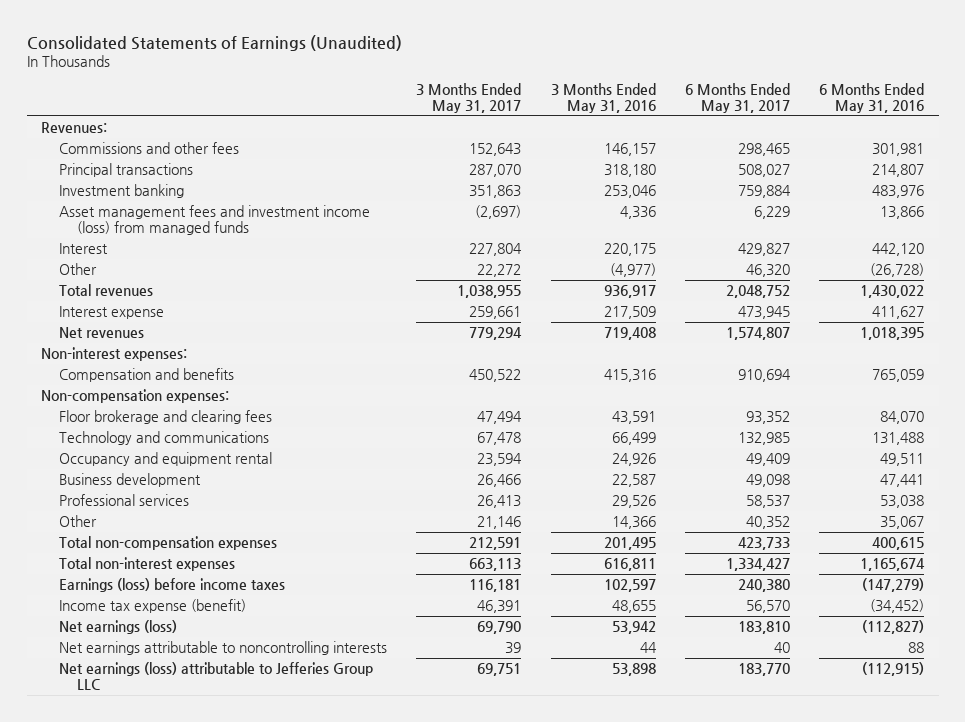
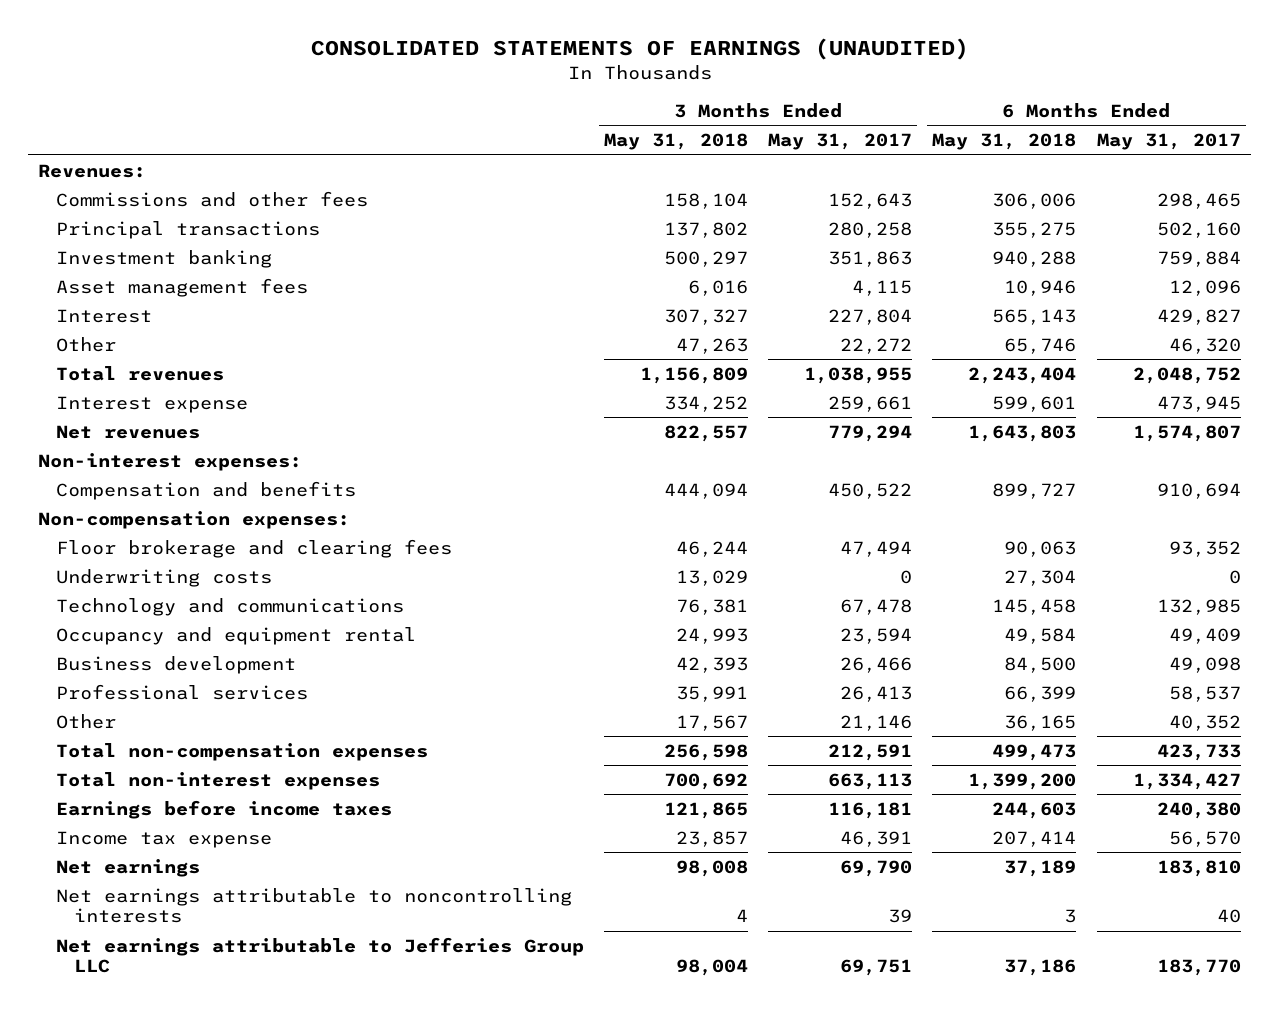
[26,34,402,51] Consolidated Statements of Earnings (Unaudited) -> [310,38,969,61] CONSOLIDATED STATEMENTS OF EARNINGS (UNAUDITED)
[550,83,656,113] 3 Months Ended May 31, 2016 -> none
[819,83,925,113] 6 Months Ended May 31, 2016 -> none
none -> [604,133,749,151] May 31, 2018
none -> [932,133,1077,151] May 31, 2018
[469,164,522,178] 287,070 -> [828,221,913,238] 280,258
[737,164,790,178] 508,027 -> [1156,221,1241,238] 502,160
[59,205,371,235] Asset management fees and investment income (loss) from managed funds -> [55,277,308,297] Asset management fees
[475,205,522,220] (2,697) -> [852,279,913,296] 4,115
[753,206,790,220] 6,229 -> [1168,279,1241,296] 12,096
none -> [55,568,272,587] Underwriting costs
[59,578,286,593] Earnings (loss) before income taxes -> [55,799,392,819] Earnings before income taxes
[59,599,247,614] Income tax expense (benefit) -> [55,830,272,848] Income tax expense
[59,620,178,635] Net earnings (loss) -> [55,858,200,877] Net earnings
[59,662,374,690] Net earnings (loss) attributable to Jefferies Group LLC -> [55,936,584,973] Net earnings attributable to Jefferies Group LLC

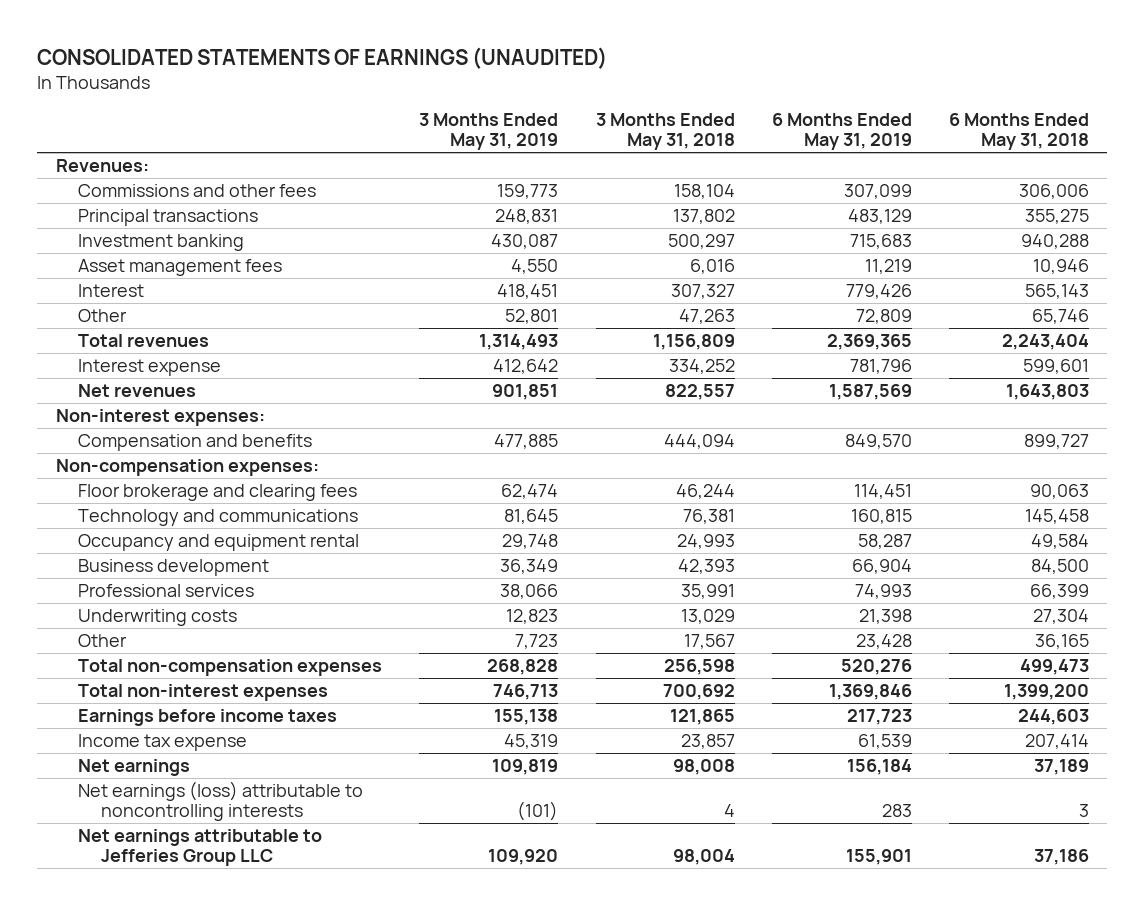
[768,133,913,151] May 31, 2017 -> none
[1096,133,1241,151] May 31, 2017 -> none
none -> [419,112,559,151] 3 Months Ended May 31, 2019
none -> [771,112,912,151] 6 Months Ended May 31, 2019
[55,568,272,587] Underwriting costs -> [78,608,238,626] Underwriting costs
[55,887,572,923] Net earnings attributable to noncontrolling interests -> [78,780,364,822] Net earnings (loss) attributable to noncontrolling interests

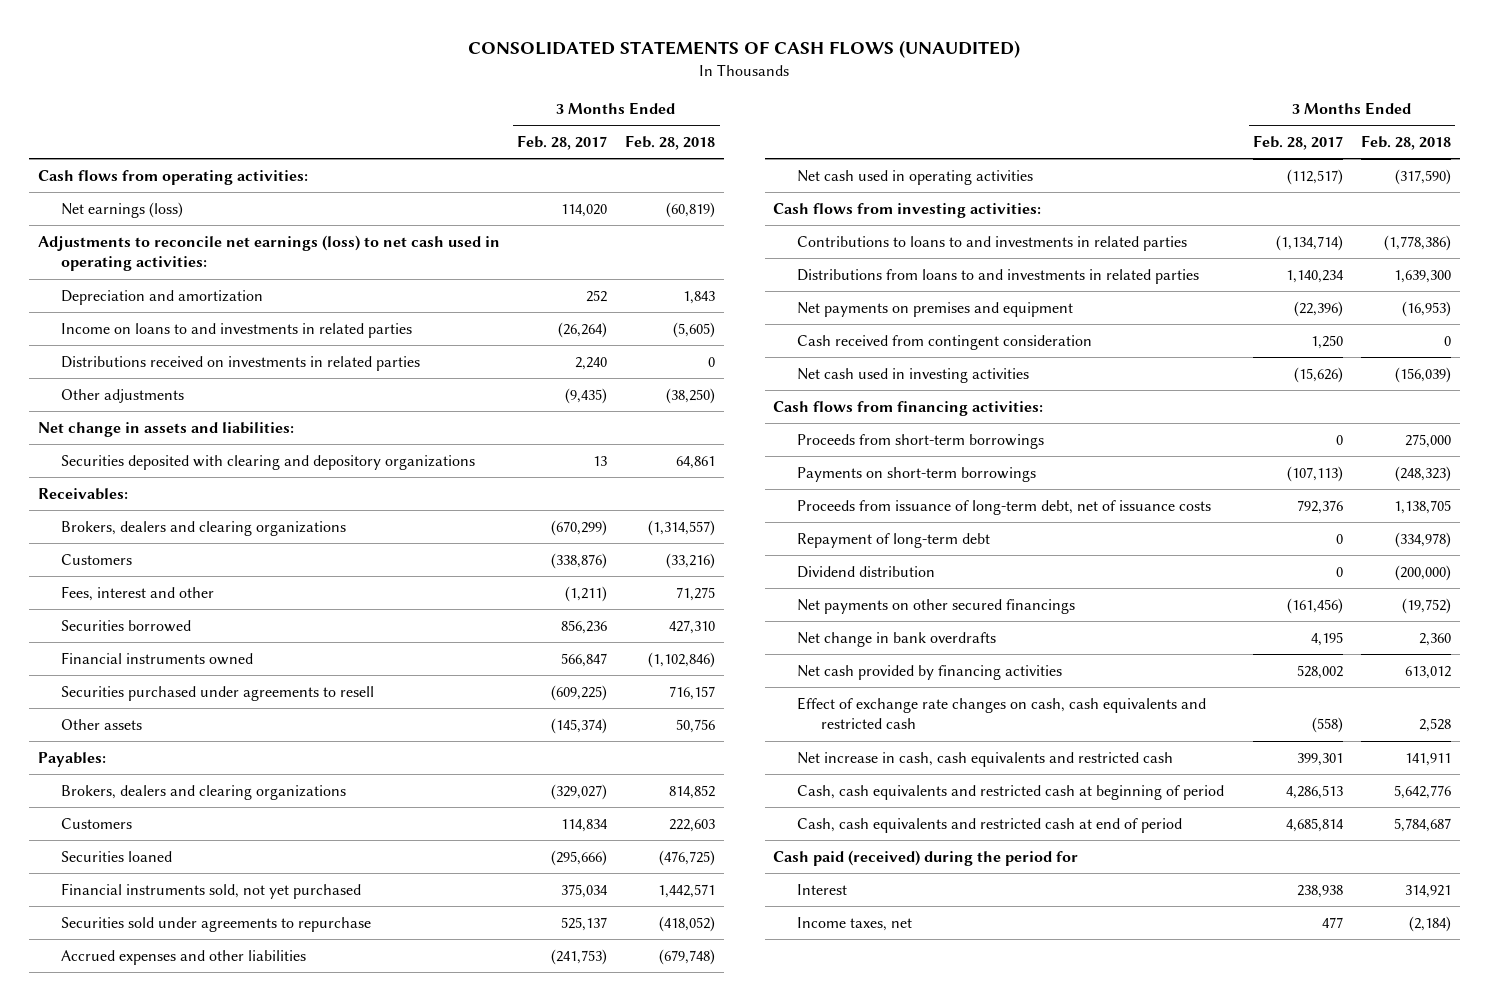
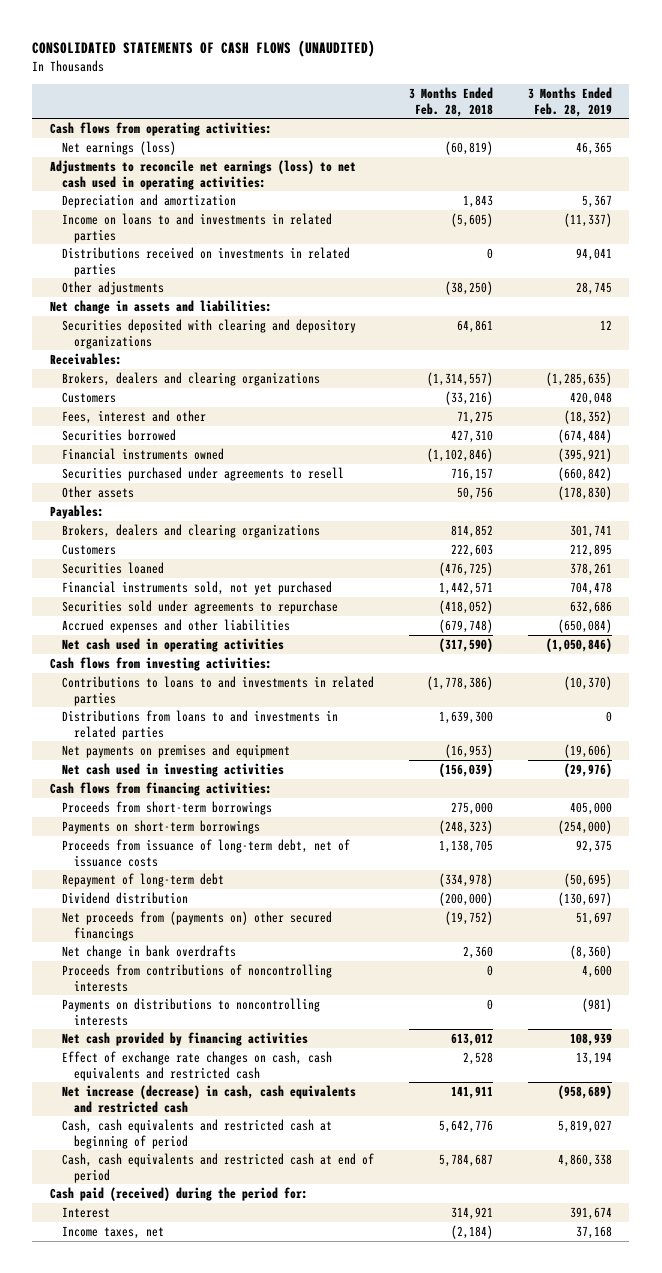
[517,135,608,151] Feb. 28, 2017 -> none
none -> [527,87,612,117] 3 Months Ended Feb. 28, 2019
[797,334,1093,350] Cash received from contingent consideration -> none
[797,598,1076,614] Net payments on other secured financings -> [61,911,332,941] Net proceeds from (payments on) other secured financings
none -> [61,964,332,992] Proceeds from contributions of noncontrolling interests
none -> [61,998,320,1026] Payments on distributions to noncontrolling interests
[797,751,1174,767] Net increase in cash, cash equivalents and restricted cash -> [61,1085,356,1113] Net increase (decrease) in cash, cash equivalents and restricted cash
[773,849,1079,866] Cash paid (received) during the period for -> [49,1187,308,1202] Cash paid (received) during the period for:

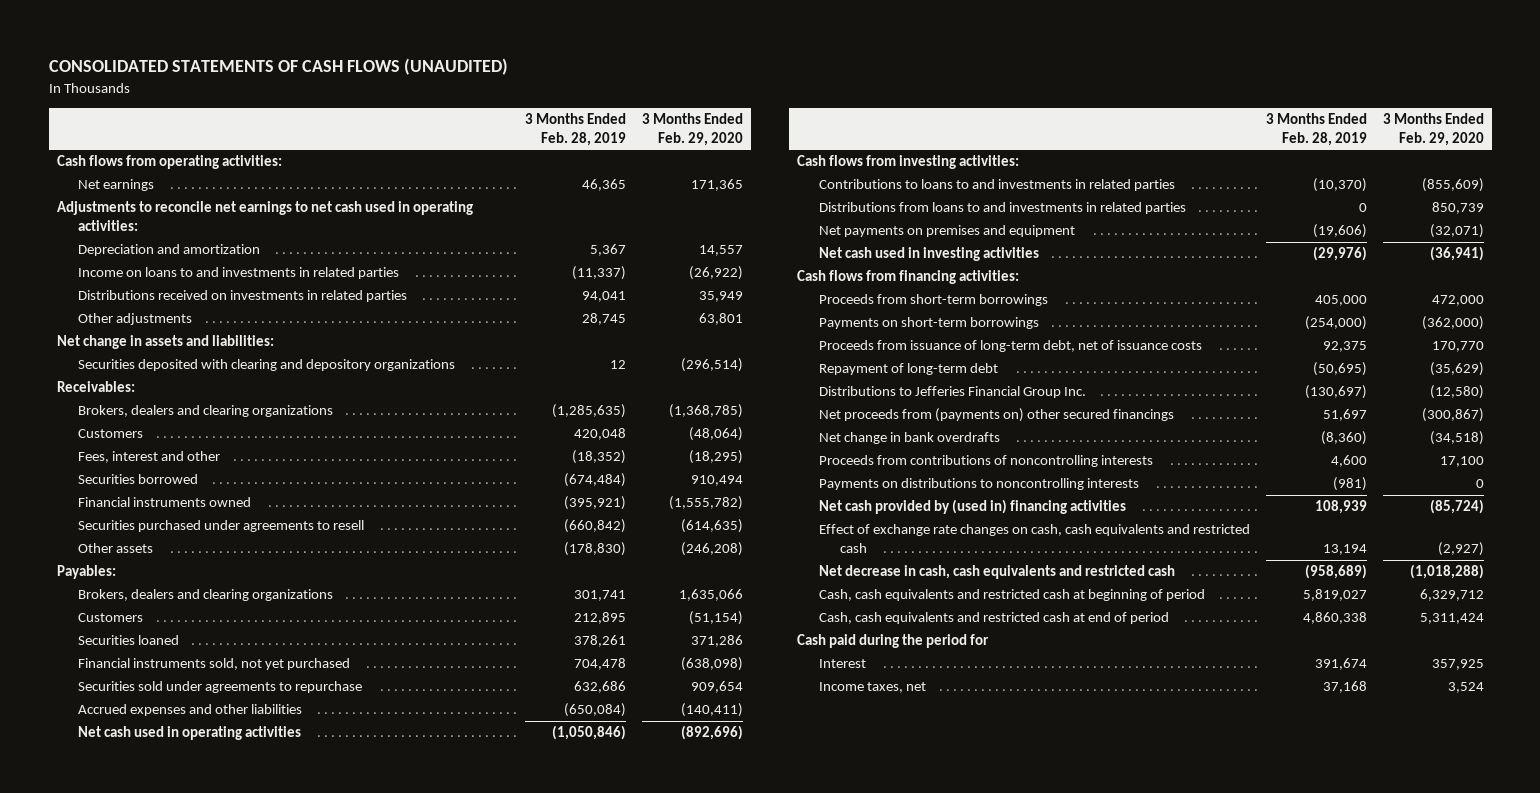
[408,87,493,117] 3 Months Ended Feb. 28, 2018 -> none
none -> [642,113,744,146] 3 Months Ended Feb. 29, 2020
[61,141,176,156] Net earnings (loss) -> [78,179,155,192] Net earnings
[49,160,356,190] Adjustments to reconcile net earnings (loss) to net cash used in operating activities: -> [56,201,473,232] Adjustments to reconcile net earnings to net cash used in operating activities:
[61,892,188,905] Dividend distribution -> [818,386,1086,399] Distributions to Jefferies Financial Group Inc.
[61,1032,308,1047] Net cash provided by financing activities -> [818,499,1126,515] Net cash provided by (used in) financing activities
[61,1085,356,1113] Net increase (decrease) in cash, cash equivalents and restricted cash -> [818,565,1175,580] Net decrease in cash, cash equivalents and restricted cash
[49,1187,308,1202] Cash paid (received) during the period for: -> [797,634,990,649] Cash paid during the period for

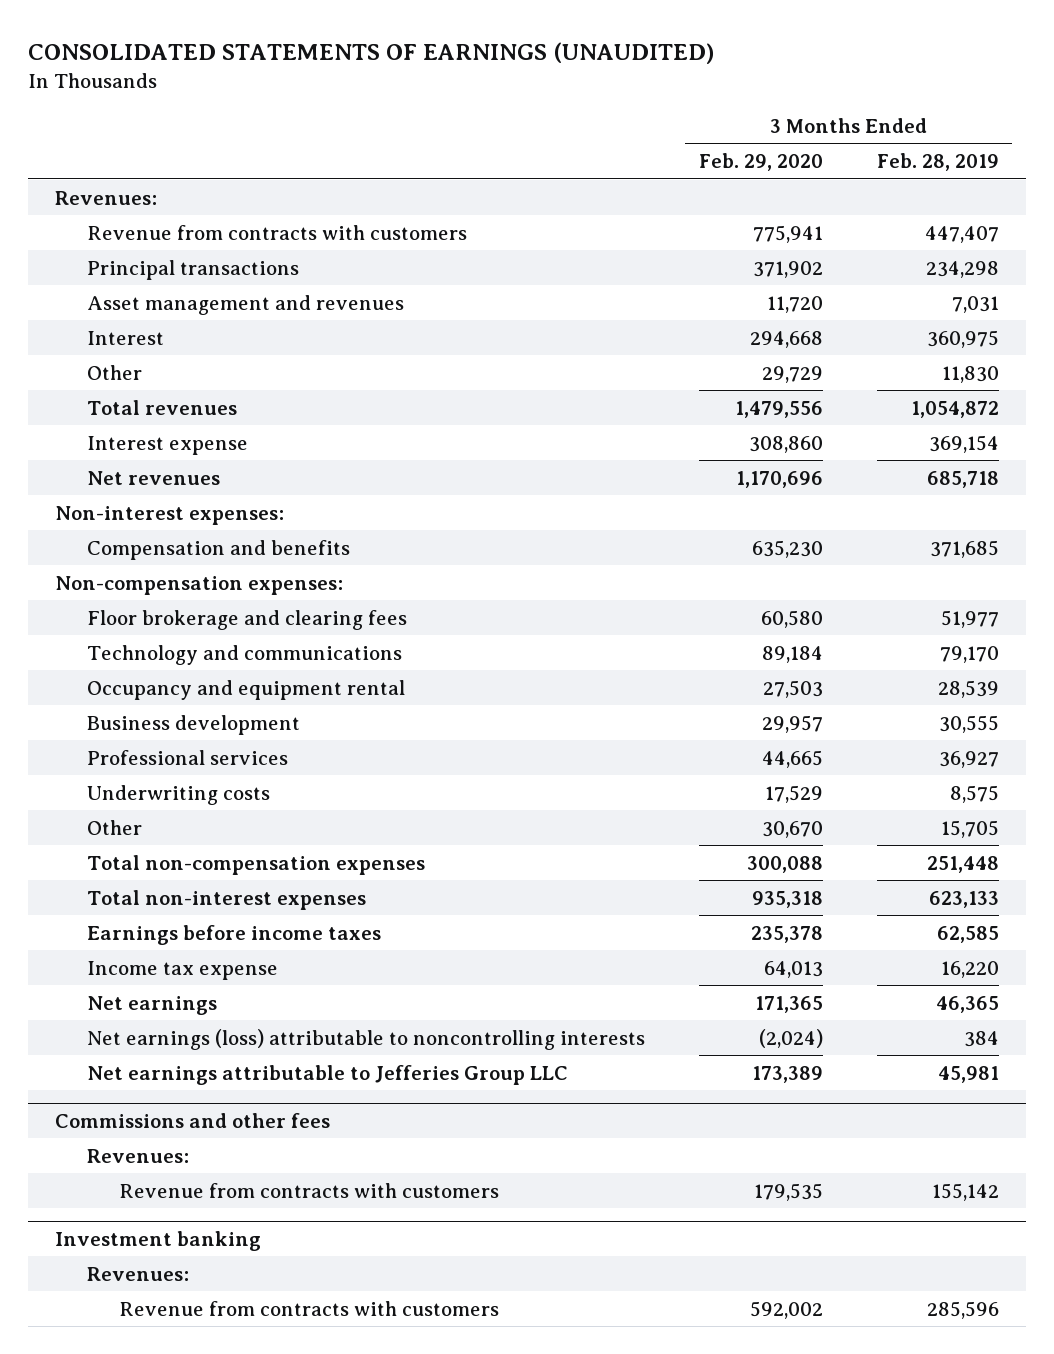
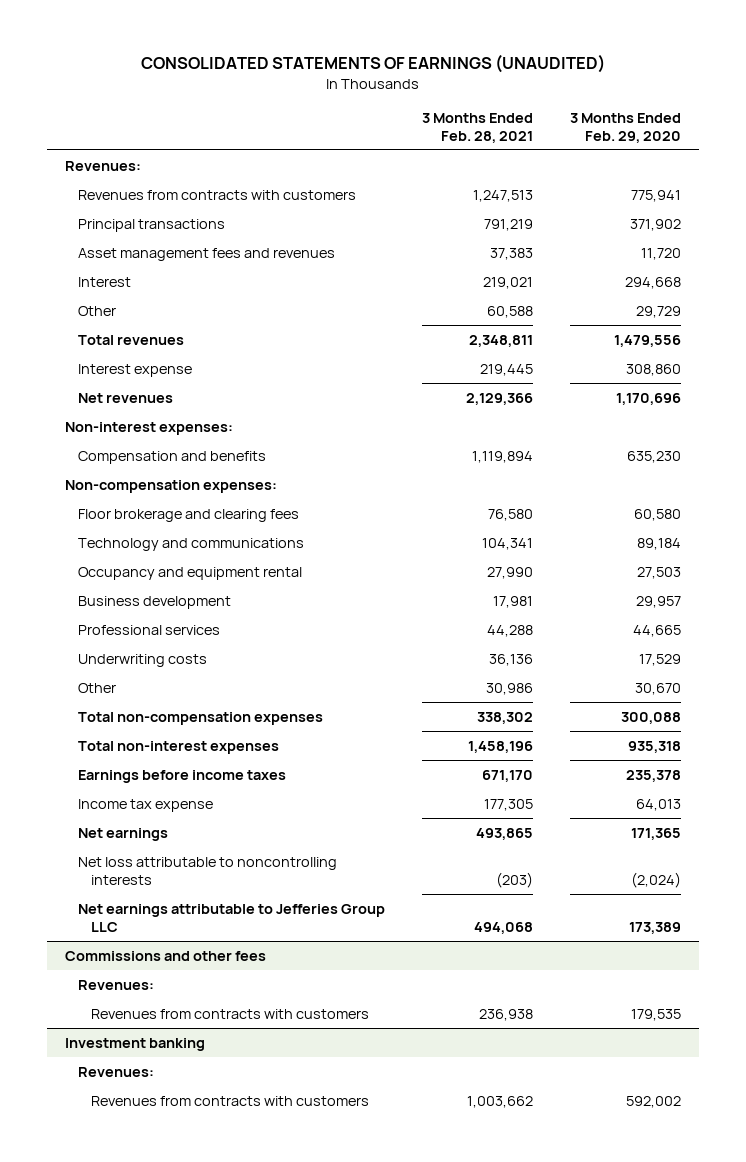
[876,152,999,171] Feb. 28, 2019 -> none
none -> [422,112,534,143] 3 Months Ended Feb. 28, 2021
[86,224,467,240] Revenue from contracts with customers -> [78,189,357,200] Revenues from contracts with customers
[86,294,404,315] Asset management and revenues -> [78,247,336,261] Asset management fees and revenues
[86,1028,645,1050] Net earnings (loss) attributable to noncontrolling interests -> [78,856,338,885] Net loss attributable to noncontrolling interests
[118,1182,499,1198] Revenue from contracts with customers -> [90,1008,369,1019] Revenues from contracts with customers
[118,1300,499,1316] Revenue from contracts with customers -> [90,1095,369,1106] Revenues from contracts with customers

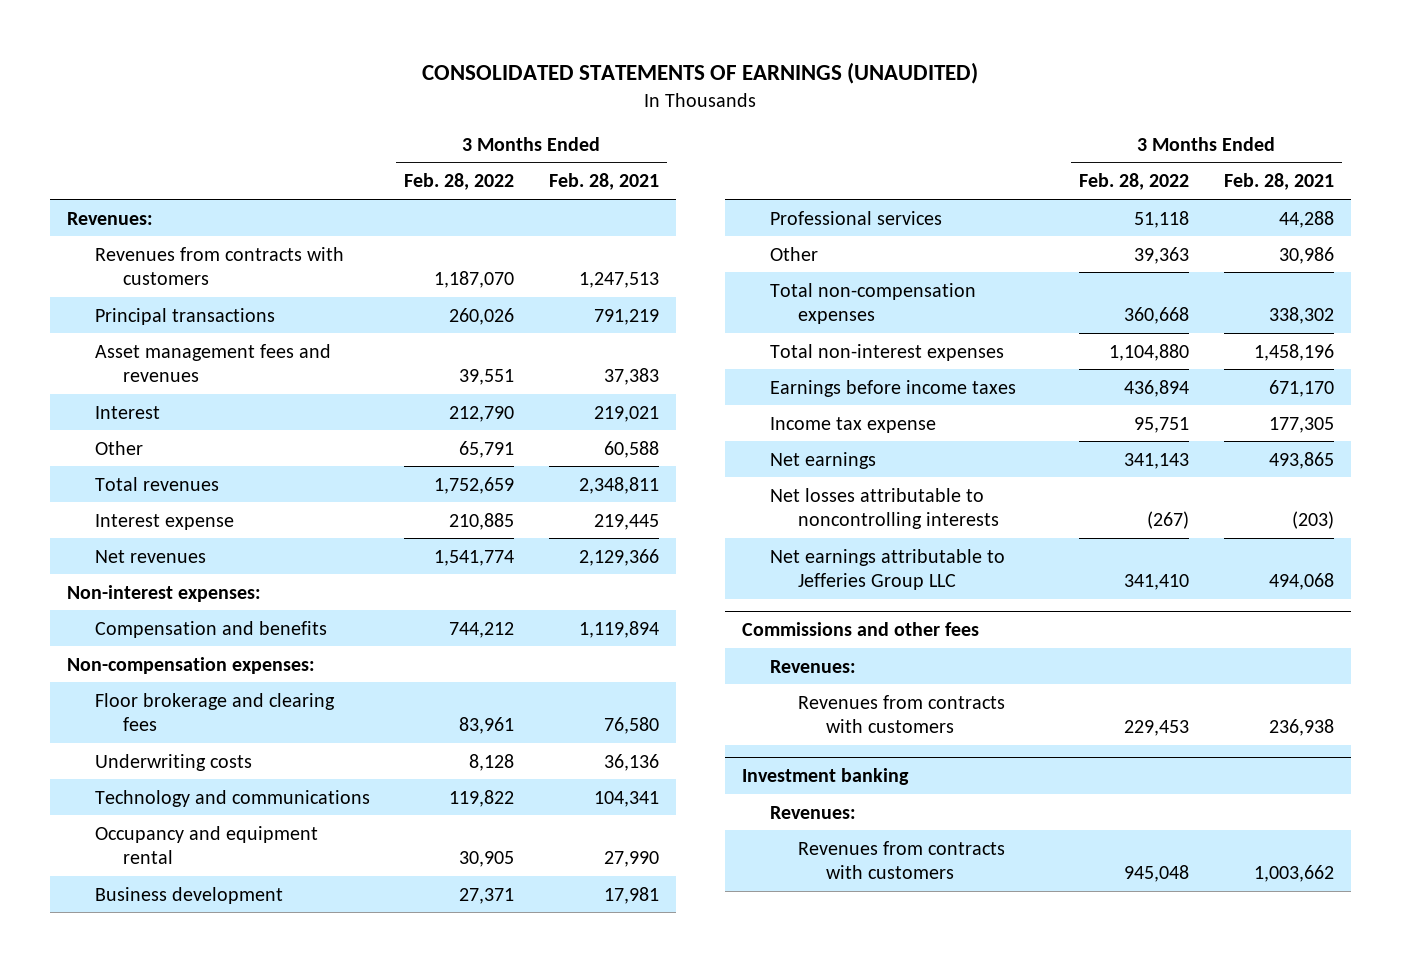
[569,112,681,143] 3 Months Ended Feb. 29, 2020 -> none
none -> [404,173,515,191] Feb. 28, 2022
[78,653,208,667] Underwriting costs -> [94,753,252,771] Underwriting costs
[78,856,338,885] Net loss attributable to noncontrolling interests -> [769,487,999,530] Net losses attributable to noncontrolling interests

